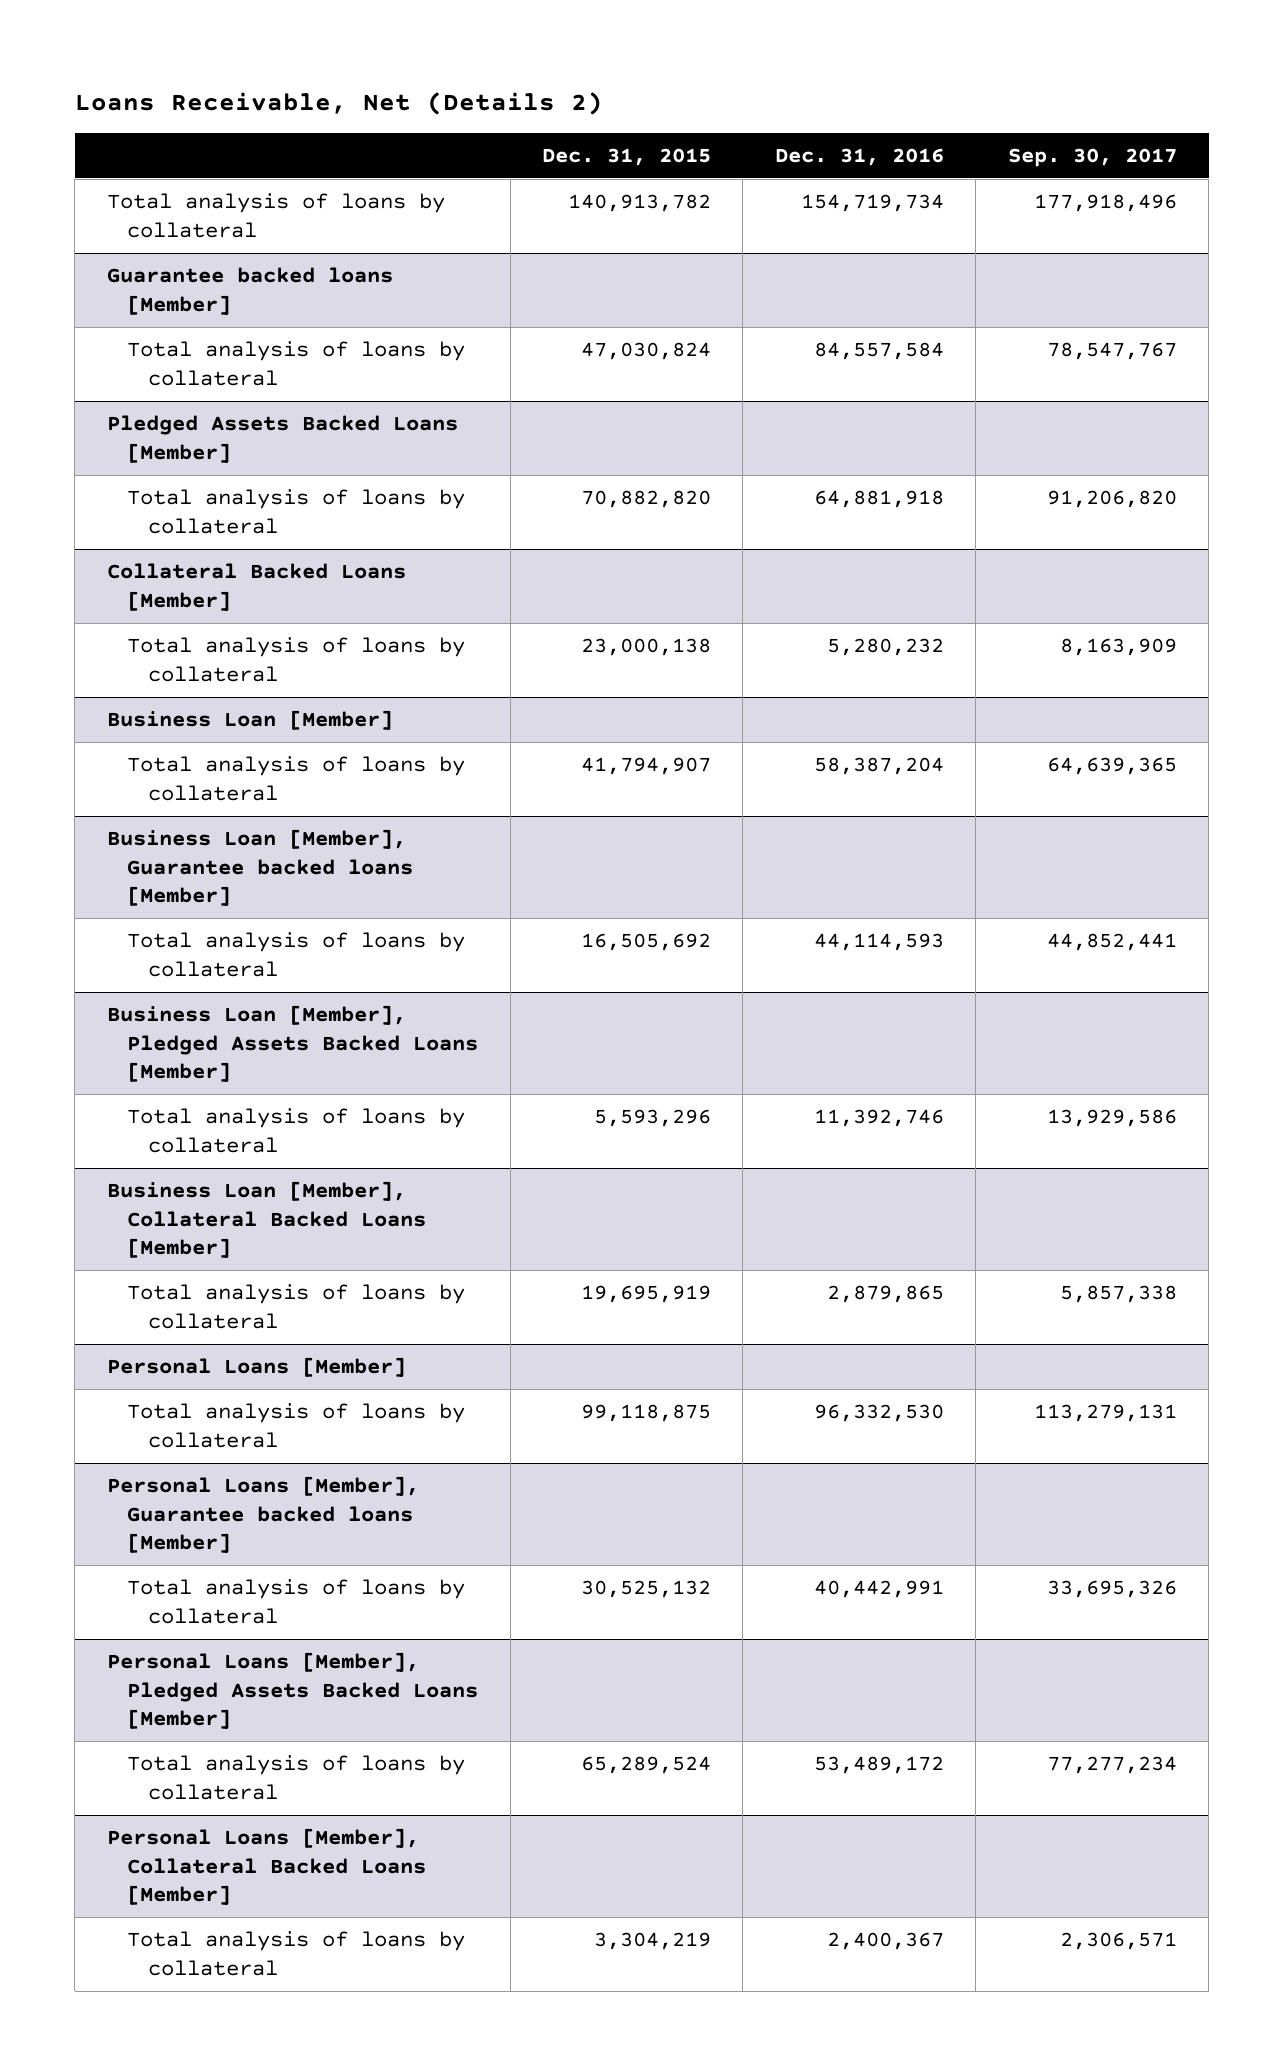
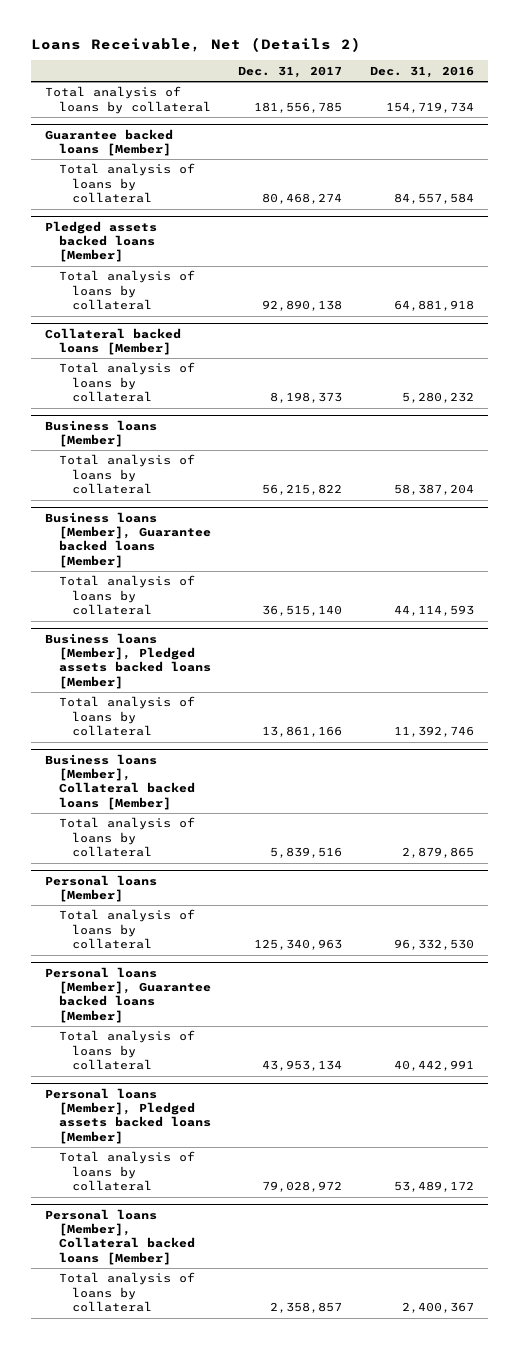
[541,147,711,166] Dec. 31, 2015 -> none
[1007,147,1177,167] Sep. 30, 2017 -> none
none -> [238,65,343,78] Dec. 31, 2017
[106,415,458,463] Pledged Assets Backed Loans [Member] -> [44,220,157,263] Pledged assets backed loans [Member]
[106,563,406,611] Collateral Backed Loans [Member] -> [44,327,181,356] Collateral backed loans [Member]
[106,710,393,731] Business Loan [Member] -> [44,419,157,448] Business loans [Member]
[106,829,414,907] Business Loan [Member], Guarantee backed loans [Member] -> [44,511,211,568] Business loans [Member], Guarantee backed loans [Member]
[106,1005,479,1083] Business Loan [Member], Pledged Assets Backed Loans [Member] -> [44,632,211,689] Business loans [Member], Pledged assets backed loans [Member]
[106,1181,427,1259] Business Loan [Member], Collateral Backed Loans [Member] -> [44,753,195,810] Business loans [Member], Collateral backed loans [Member]
[106,1357,406,1378] Personal Loans [Member] -> [44,874,157,903] Personal loans [Member]
[106,1476,419,1554] Personal Loans [Member], Guarantee backed loans [Member] -> [44,966,211,1023] Personal loans [Member], Guarantee backed loans [Member]
[106,1652,479,1730] Personal Loans [Member], Pledged Assets Backed Loans [Member] -> [44,1087,211,1144] Personal loans [Member], Pledged assets backed loans [Member]
[106,1828,427,1906] Personal Loans [Member], Collateral Backed Loans [Member] -> [44,1208,195,1265] Personal loans [Member], Collateral backed loans [Member]

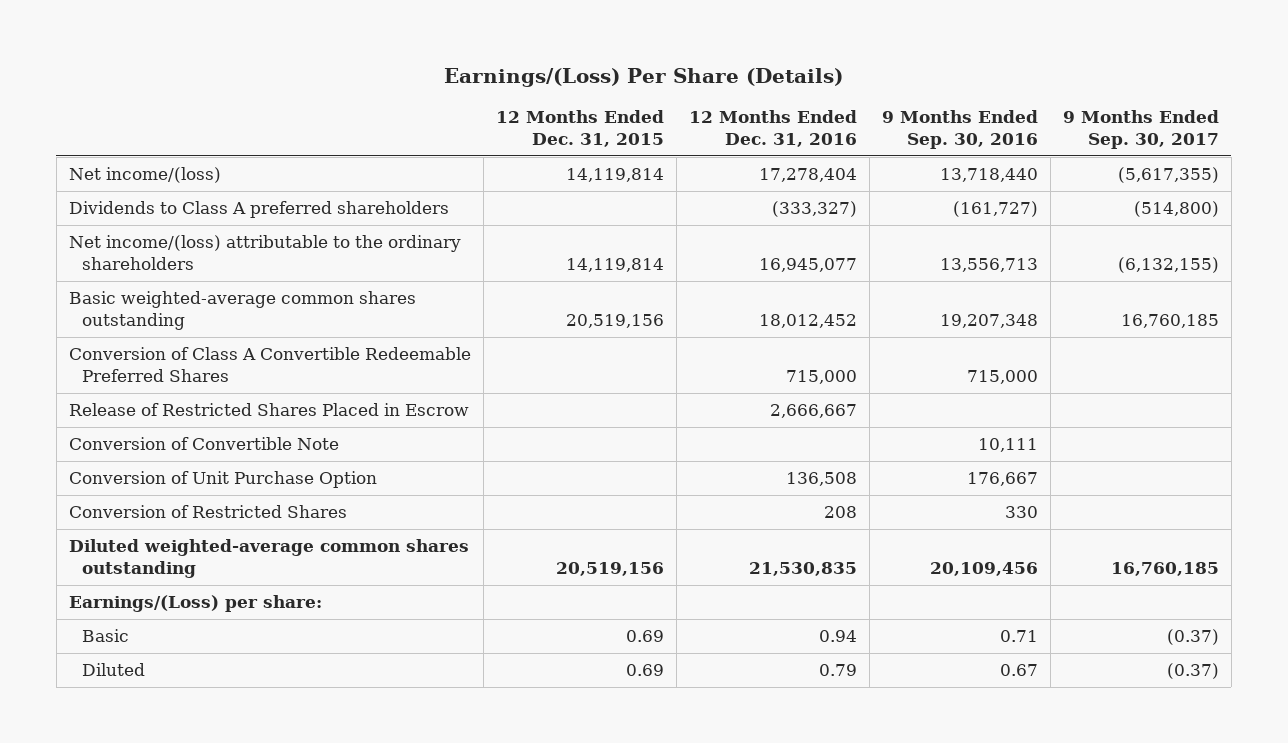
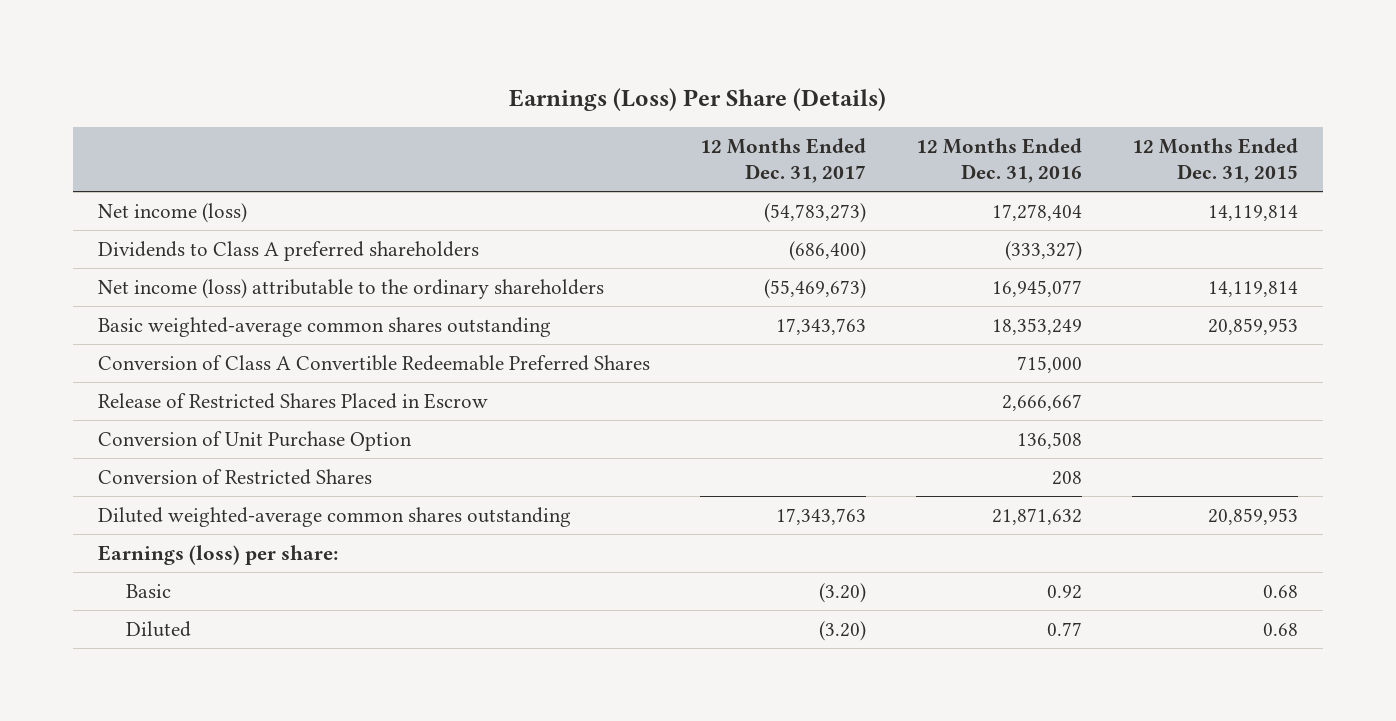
[443,67,843,87] Earnings/(Loss) Per Share (Details) -> [508,87,886,111] Earnings (Loss) Per Share (Details)
[881,110,1038,150] 9 Months Ended Sep. 30, 2016 -> none
[1062,110,1219,150] 9 Months Ended Sep. 30, 2017 -> none
none -> [699,138,866,183] 12 Months Ended Dec. 31, 2017
[68,167,221,184] Net income/(loss) -> [98,203,248,224] Net income (loss)
[68,235,461,271] Net income/(loss) attributable to the ordinary shareholders -> [98,279,605,300] Net income (loss) attributable to the ordinary shareholders
[565,314,664,329] 20,519,156 -> [1207,318,1298,336] 20,859,953
[758,314,857,329] 18,012,452 -> [991,318,1082,336] 18,353,249
[68,437,339,451] Conversion of Convertible Note -> none
[555,562,664,577] 20,519,156 -> [1207,508,1298,526] 20,859,953
[748,562,857,577] 21,530,835 -> [991,508,1082,526] 21,871,632
[68,595,322,613] Earnings/(Loss) per share: -> [98,545,339,566] Earnings (loss) per share:
[625,630,664,643] 0.69 -> [1262,585,1298,599] 0.68
[818,630,857,643] 0.94 -> [1046,585,1082,600] 0.92
[625,664,664,677] 0.69 -> [1262,623,1298,637] 0.68
[818,664,857,677] 0.79 -> [1046,622,1082,637] 0.77

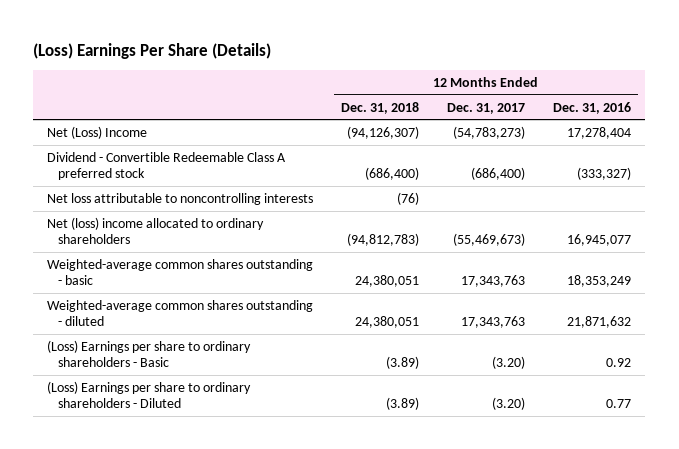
[508,87,886,111] Earnings (Loss) Per Share (Details) -> [33,42,272,59] (Loss) Earnings Per Share (Details)
[1131,138,1298,183] 12 Months Ended Dec. 31, 2015 -> none
none -> [341,101,420,114] Dec. 31, 2018
[98,355,651,372] Conversion of Class A Convertible Redeemable Preferred Shares -> none
[98,393,489,410] Release of Restricted Shares Placed in Escrow -> none
[98,431,413,452] Conversion of Unit Purchase Option -> none
[98,469,373,486] Conversion of Restricted Shares -> none
[98,545,339,566] Earnings (loss) per share: -> none
[98,203,248,224] Net income (loss) -> [47,126,148,140] Net (Loss) Income
[98,241,480,262] Dividends to Class A preferred shareholders -> [47,152,287,181] Dividend - Convertible Redeemable Class A preferred stock
none -> [47,193,314,206] Net loss attributable to noncontrolling interests
[98,279,605,300] Net income (loss) attributable to the ordinary shareholders -> [47,217,265,245] Net (loss) income allocated to ordinary shareholders
[98,317,552,338] Basic weighted-average common shares outstanding -> [47,259,314,286] Weighted-average common shares outstanding - basic
[98,507,572,528] Diluted weighted-average common shares outstanding -> [47,300,314,327] Weighted-average common shares outstanding - diluted
[125,584,171,599] Basic -> [47,340,252,368] (Loss) Earnings per share to ordinary shareholders - Basic
[125,621,191,638] Diluted -> [47,381,252,409] (Loss) Earnings per share to ordinary shareholders - Diluted

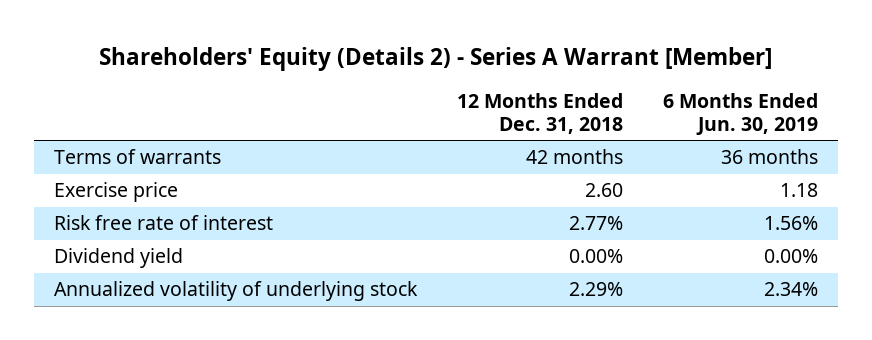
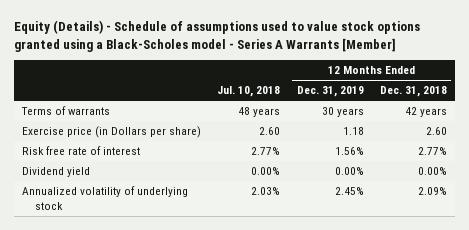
[99,46,773,71] Shareholders' Equity (Details 2) - Series A Warrant [Member] -> [13,20,420,52] Equity (Details) - Schedule of assumptions used to value stock options granted using a Black-Scholes model - Series A Warrants [Member]
[662,92,818,135] 6 Months Ended Jun. 30, 2019 -> none
none -> [217,86,281,98] Jul. 10, 2018
none -> [296,86,364,98] Dec. 31, 2019
[526,149,624,165] 42 months -> [404,107,447,118] 42 years
[54,182,179,203] Exercise price -> [21,126,201,139] Exercise price (in Dollars per share)
[569,282,624,297] 2.29% -> [417,187,447,196] 2.09%

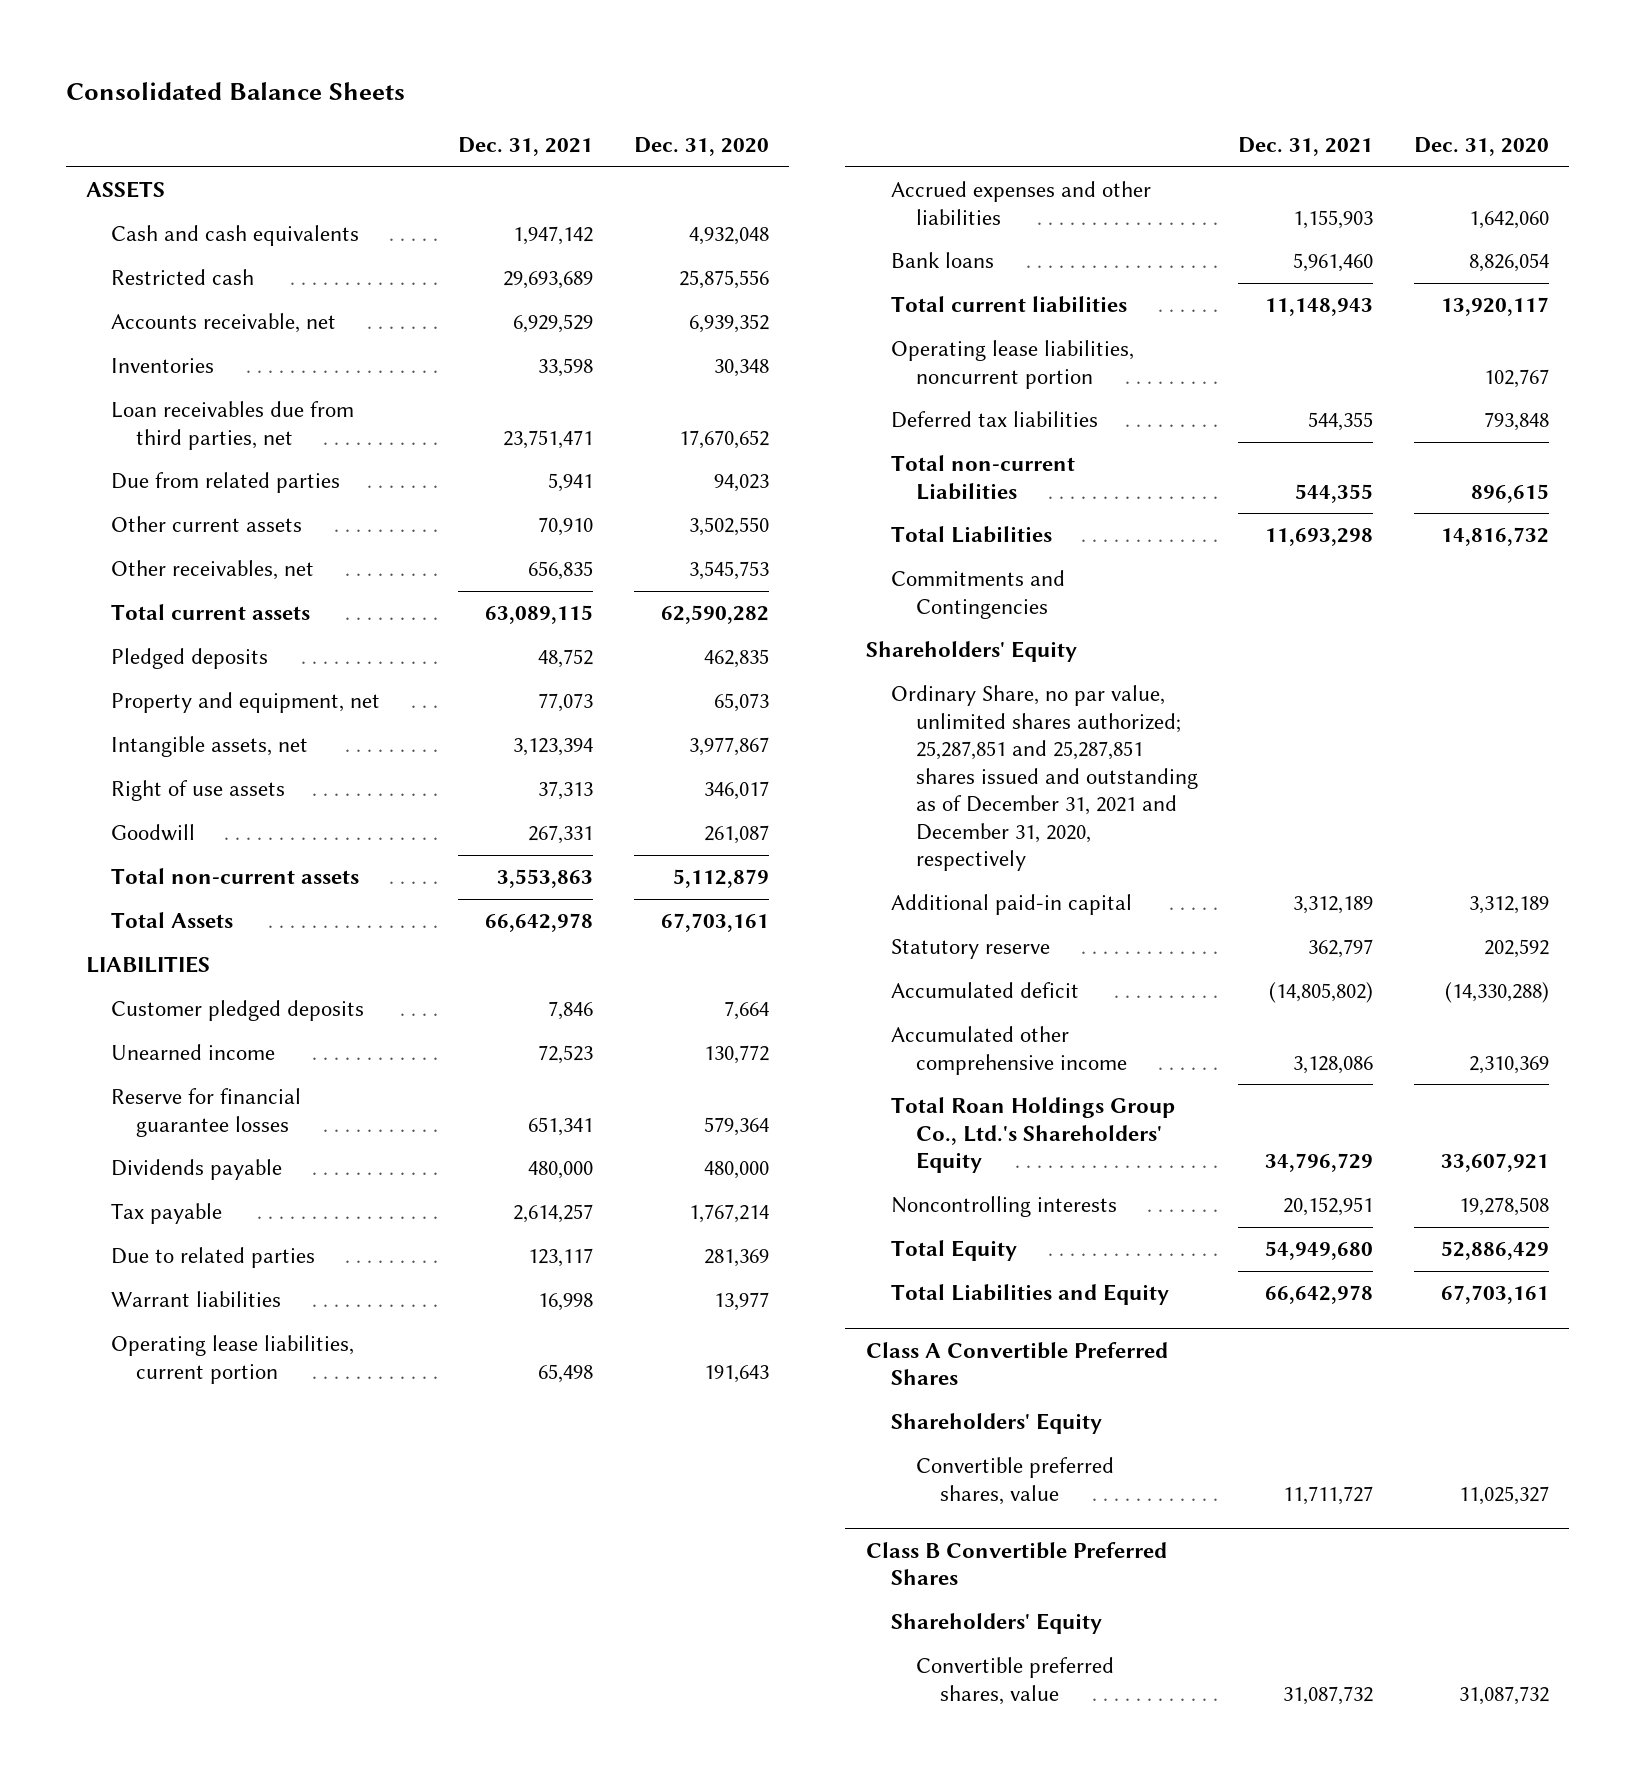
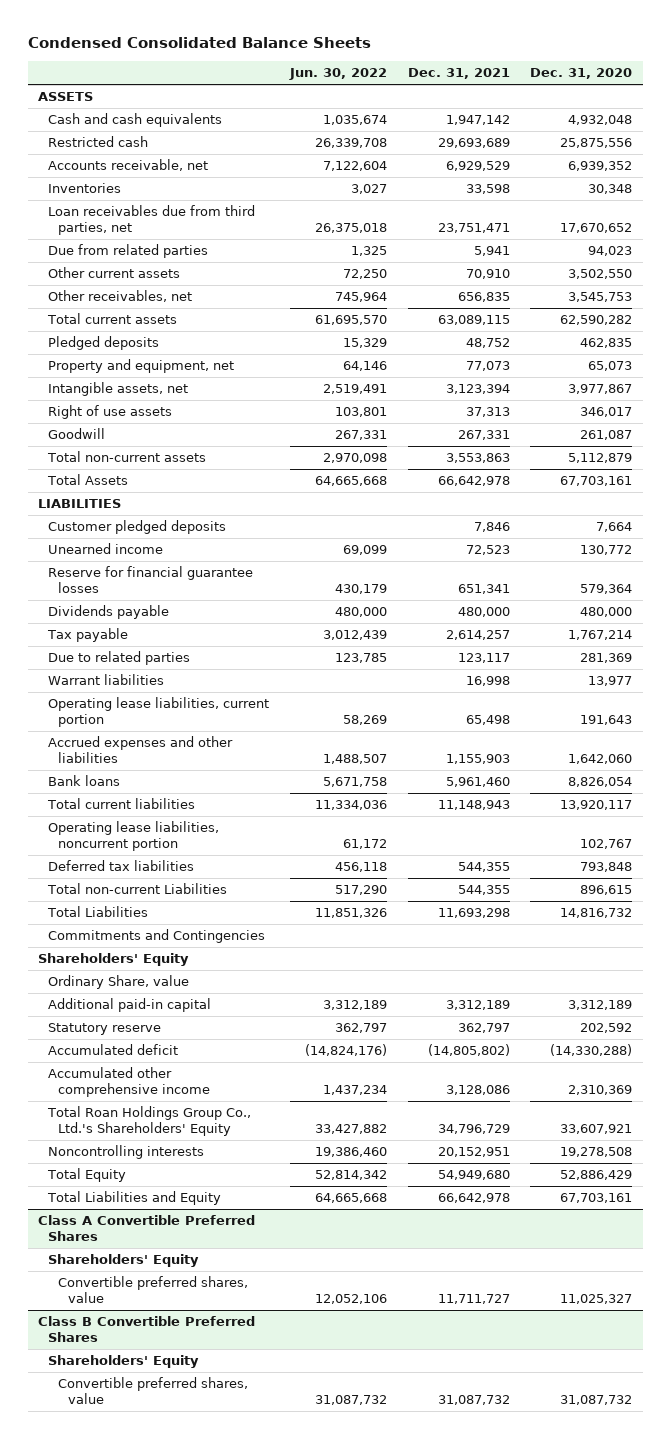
[65,82,405,101] Consolidated Balance Sheets -> [28,37,372,49] Condensed Consolidated Balance Sheets
none -> [288,68,387,81] Jun. 30, 2022
[890,685,1198,872] Ordinary Share, no par value, unlimited shares authorized; 25,287,851 and 25,287,851 shares issued and outstanding as of December 31, 2021 and December 31, 2020, respectively -> [48,975,190,990] Ordinary Share, value

